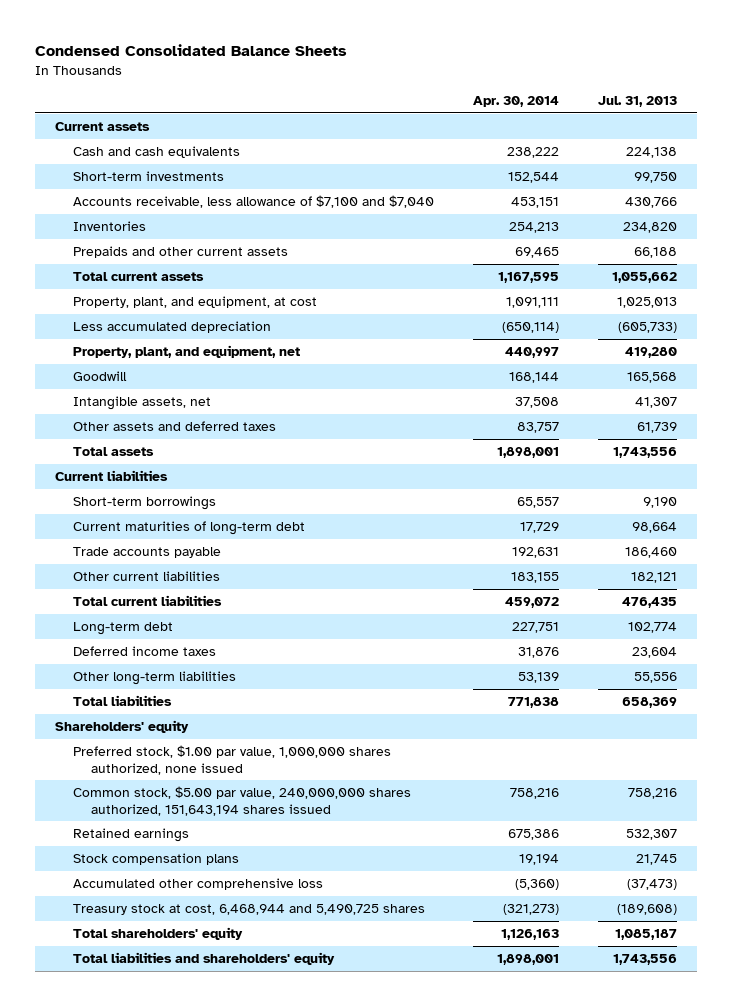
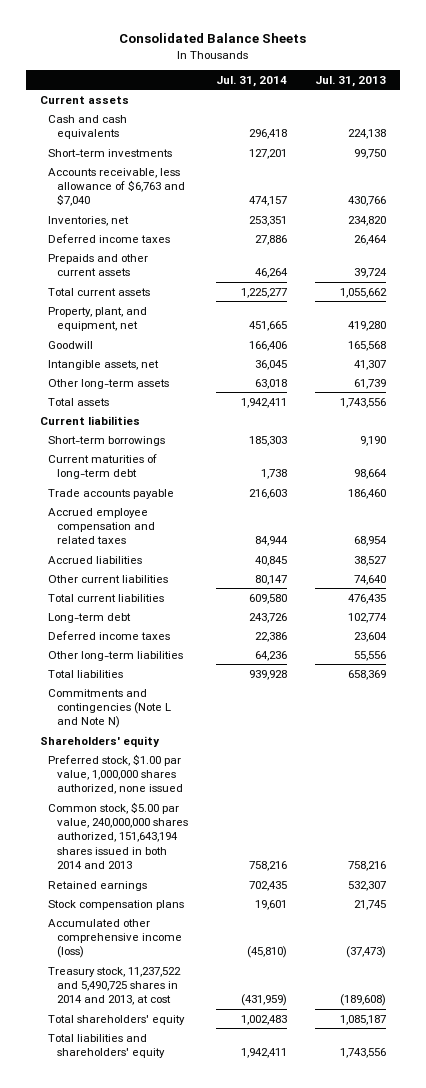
[35,44,348,57] Condensed Consolidated Balance Sheets -> [118,33,306,44] Consolidated Balance Sheets
[473,95,560,107] Apr. 30, 2014 -> none
none -> [215,75,287,87] Jul. 31, 2014
[72,195,434,209] Accounts receivable, less allowance of $7,100 and $7,040 -> [48,167,185,207] Accounts receivable, less allowance of $6,763 and $7,040
[72,221,146,232] Inventories -> [48,215,130,226] Inventories, net
none -> [48,233,171,243] Deferred income taxes
[634,247,678,259] 66,188 -> [353,268,387,279] 39,724
[72,296,317,309] Property, plant, and equipment, at cost -> none
[72,321,271,334] Less accumulated depreciation -> none
[72,421,276,432] Other assets and deferred taxes -> [48,378,170,389] Other long-term assets
none -> [48,507,155,545] Accrued employee compensation and related taxes
none -> [48,555,143,564] Accrued liabilities
[631,572,678,584] 182,121 -> [353,574,386,585] 74,640
none -> [48,688,171,729] Commitments and contingencies (Note L and Note N)
[72,786,411,816] Common stock, $5.00 par value, 240,000,000 shares authorized, 151,643,194 shares issued -> [48,801,188,870] Common stock, $5.00 par value, 240,000,000 shares authorized, 151,643,194 shares issued in both 2014 and 2013
[72,878,323,891] Accumulated other comprehensive loss -> [48,918,182,959] Accumulated other comprehensive income (loss)
[72,904,425,916] Treasury stock at cost, 6,468,944 and 5,490,725 shares -> [48,966,182,1006] Treasury stock, 11,237,522 and 5,490,725 shares in 2014 and 2013, at cost

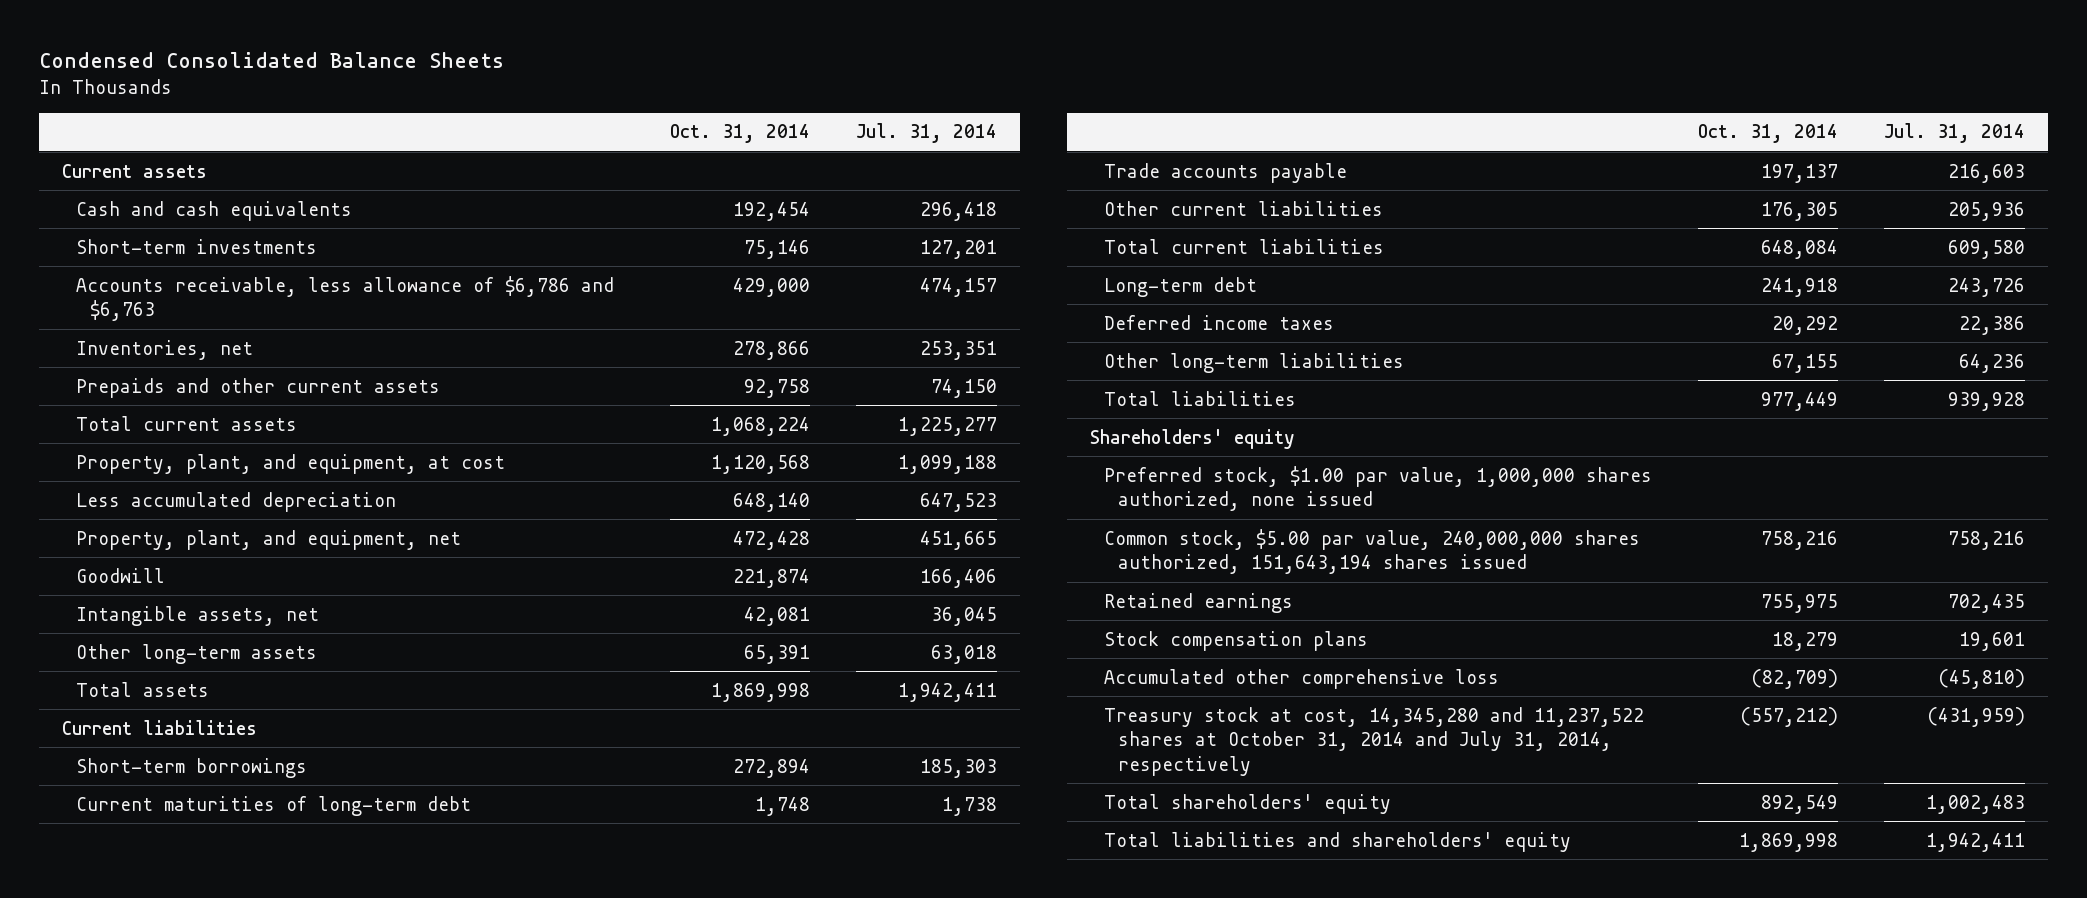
[118,33,306,44] Consolidated Balance Sheets -> [39,52,505,69] Condensed Consolidated Balance Sheets
[314,75,386,87] Jul. 31, 2013 -> none
none -> [670,124,811,144] Oct. 31, 2014
[48,167,185,207] Accounts receivable, less allowance of $6,763 and $7,040 -> [76,275,615,322] Accounts receivable, less allowance of $6,786 and $6,763
[48,233,171,243] Deferred income taxes -> none
[254,268,288,279] 46,264 -> [930,378,997,398] 74,150
none -> [76,453,506,474] Property, plant, and equipment, at cost
none -> [76,491,397,512] Less accumulated depreciation
[48,507,155,545] Accrued employee compensation and related taxes -> none
[48,555,143,564] Accrued liabilities -> none
[254,574,287,585] 80,147 -> [1947,201,2025,221] 205,936
[48,688,171,729] Commitments and contingencies (Note L and Note N) -> none
[48,801,188,870] Common stock, $5.00 par value, 240,000,000 shares authorized, 151,643,194 shares issued in both 2014 and 2013 -> [1104,528,1641,575] Common stock, $5.00 par value, 240,000,000 shares authorized, 151,643,194 shares issued
[48,918,182,959] Accumulated other comprehensive income (loss) -> [1104,668,1500,689] Accumulated other comprehensive loss
[48,966,182,1006] Treasury stock, 11,237,522 and 5,490,725 shares in 2014 and 2013, at cost -> [1104,706,1645,776] Treasury stock at cost, 14,345,280 and 11,237,522 shares at October 31, 2014 and July 31, 2014, respectively

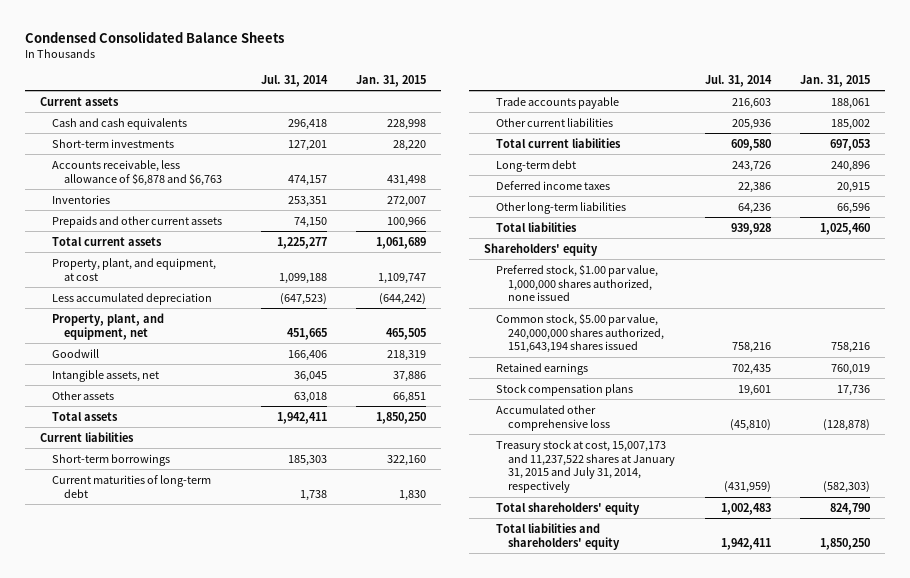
[670,124,811,144] Oct. 31, 2014 -> none
none -> [356,74,427,87] Jan. 31, 2015
[76,275,615,322] Accounts receivable, less allowance of $6,786 and $6,763 -> [52,159,223,186] Accounts receivable, less allowance of $6,878 and $6,763
[76,339,254,360] Inventories, net -> [52,194,111,204] Inventories
[919,492,997,512] 647,523 -> [279,292,327,305] (647,523)
[76,643,318,664] Other long-term assets -> [52,390,115,400] Other assets
[1104,706,1645,776] Treasury stock at cost, 14,345,280 and 11,237,522 shares at October 31, 2014 and July 31, 2014, respectively -> [495,439,676,493] Treasury stock at cost, 15,007,173 and 11,237,522 shares at January 31, 2015 and July 31, 2014, respectively

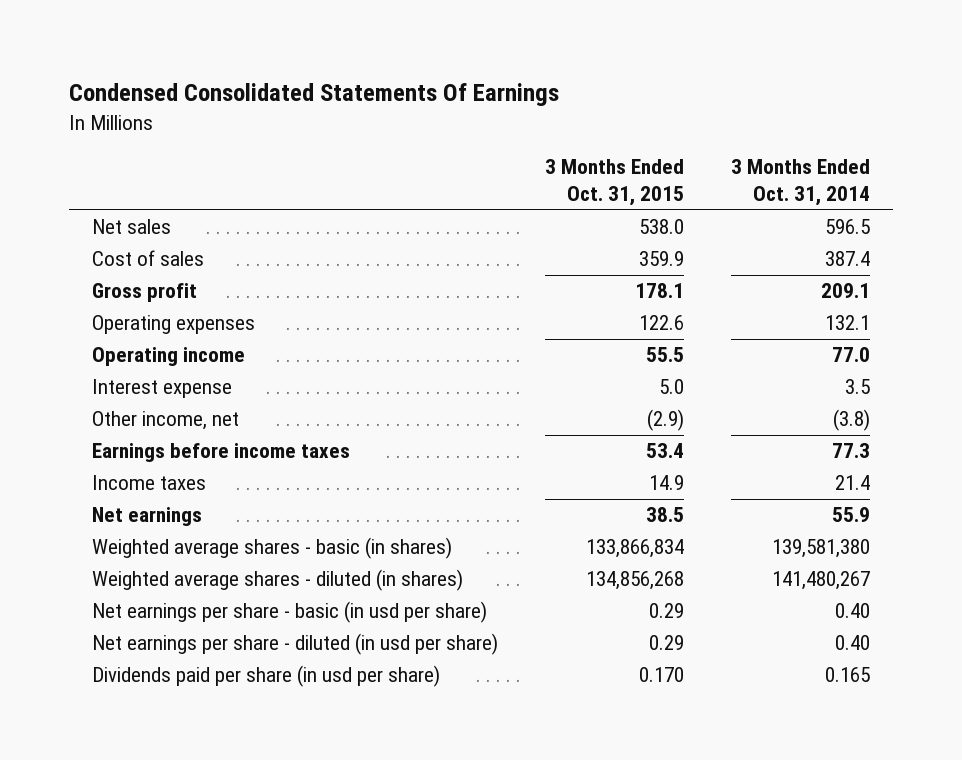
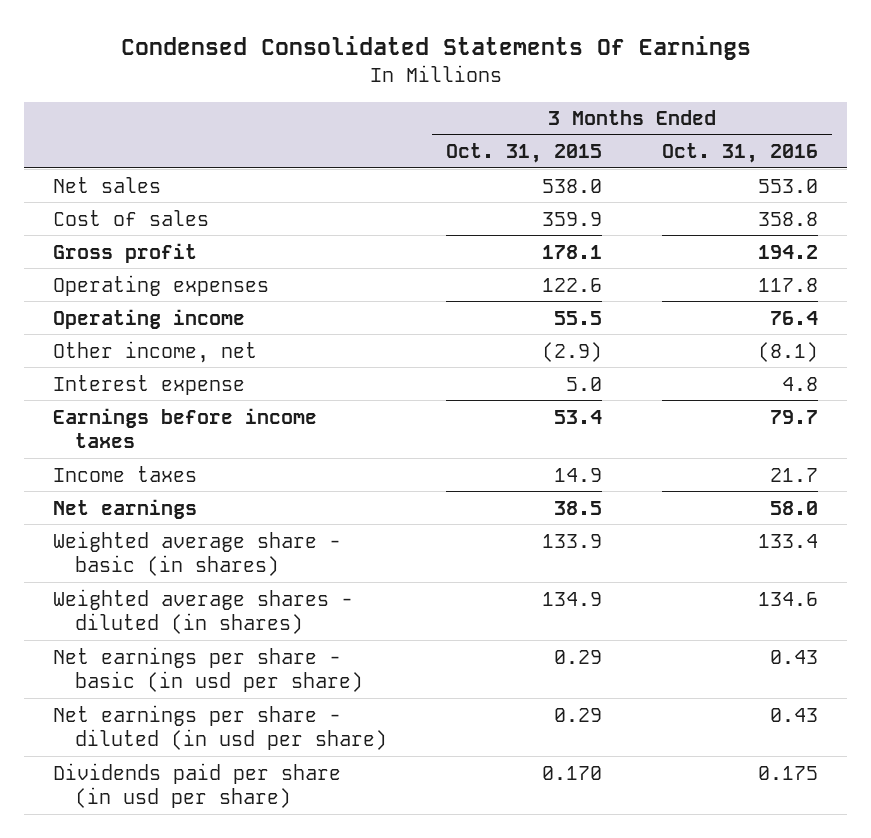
[730,159,870,207] 3 Months Ended Oct. 31, 2014 -> none
none -> [661,143,818,164] Oct. 31, 2016
[91,379,232,399] Interest expense -> [53,374,246,395] Interest expense
[91,537,452,560] Weighted average shares - basic (in shares) -> [53,530,342,577] Weighted average share - basic (in shares)
[585,539,684,559] 133,866,834 -> [542,533,603,548] 133.9
[585,571,684,591] 134,856,268 -> [542,591,603,606] 134.9

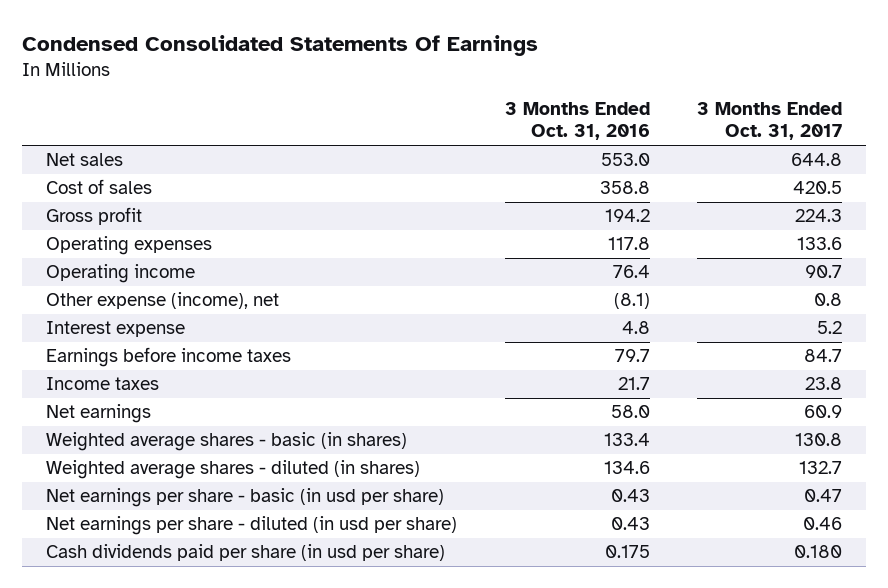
[446,143,603,164] Oct. 31, 2015 -> none
none -> [697,102,843,141] 3 Months Ended Oct. 31, 2017
[53,340,258,363] Other income, net -> [46,292,280,310] Other expense (income), net
[53,530,342,577] Weighted average share - basic (in shares) -> [46,432,408,452] Weighted average shares - basic (in shares)
[53,762,342,809] Dividends paid per share (in usd per share) -> [46,544,446,562] Cash dividends paid per share (in usd per share)

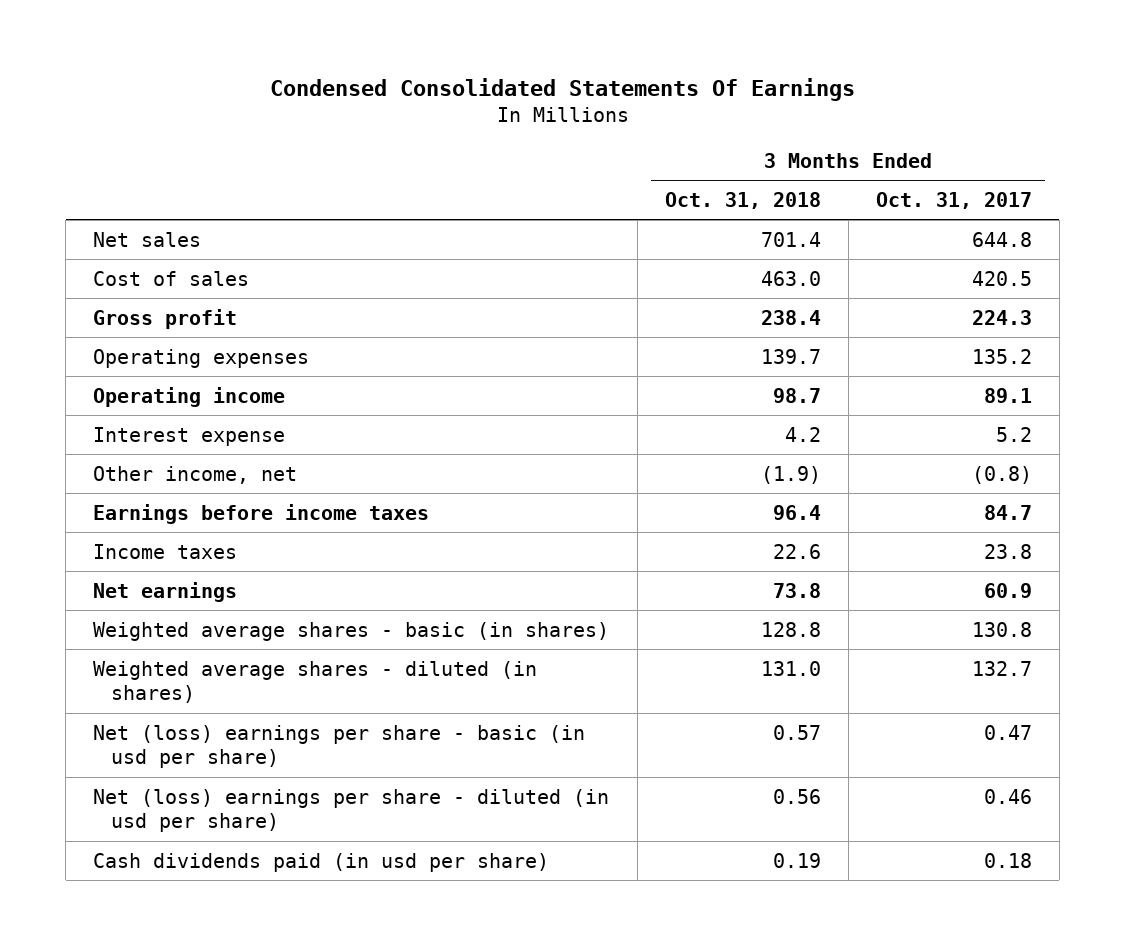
[504,102,650,141] 3 Months Ended Oct. 31, 2016 -> none
none -> [664,191,821,209] Oct. 31, 2018
[46,292,280,310] Other expense (income), net -> none
[797,237,843,251] 133.6 -> [971,348,1032,364] 135.2
[805,265,843,279] 90.7 -> [983,387,1032,403] 89.1
none -> [93,465,298,484] Other income, net
[46,488,445,508] Net earnings per share - basic (in usd per share) -> [93,724,586,769] Net (loss) earnings per share - basic (in usd per share)
[46,516,458,536] Net earnings per share - diluted (in usd per share) -> [93,788,610,833] Net (loss) earnings per share - diluted (in usd per share)
[46,544,446,562] Cash dividends paid per share (in usd per share) -> [93,852,550,872] Cash dividends paid (in usd per share)
[794,545,843,559] 0.180 -> [983,852,1032,868] 0.18

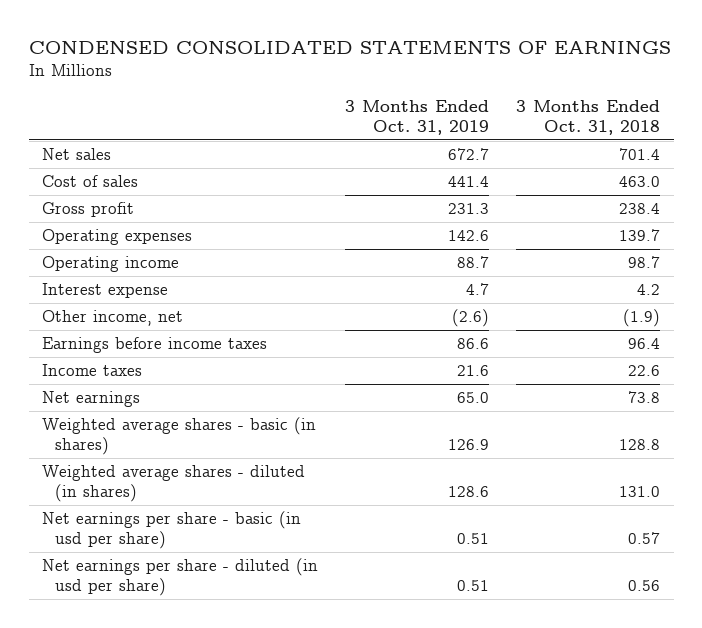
[269,77,855,101] Condensed Consolidated Statements Of Earnings -> [28,41,671,55] CONDENSED CONSOLIDATED STATEMENTS OF EARNINGS
[875,191,1032,209] Oct. 31, 2017 -> none
none -> [345,99,490,135] 3 Months Ended Oct. 31, 2019
[93,852,550,872] Cash dividends paid (in usd per share) -> none
[93,724,586,769] Net (loss) earnings per share - basic (in usd per share) -> [42,511,302,549] Net earnings per share - basic (in usd per share)
[93,788,610,833] Net (loss) earnings per share - diluted (in usd per share) -> [42,558,319,596] Net earnings per share - diluted (in usd per share)

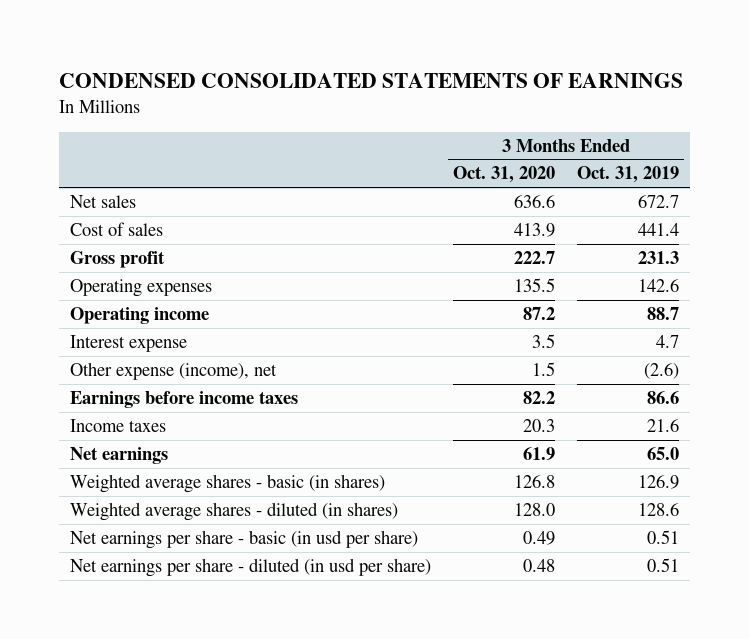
[516,99,661,135] 3 Months Ended Oct. 31, 2018 -> none
none -> [453,166,556,184] Oct. 31, 2020
[42,310,184,327] Other income, net -> [70,361,278,380] Other expense (income), net

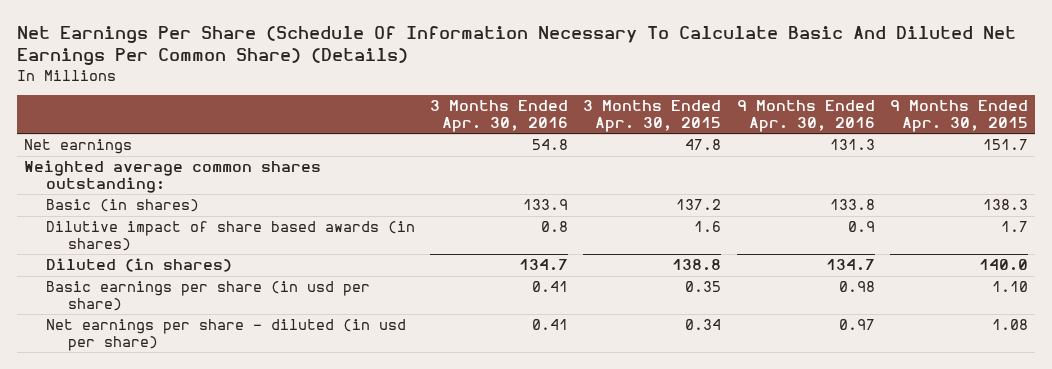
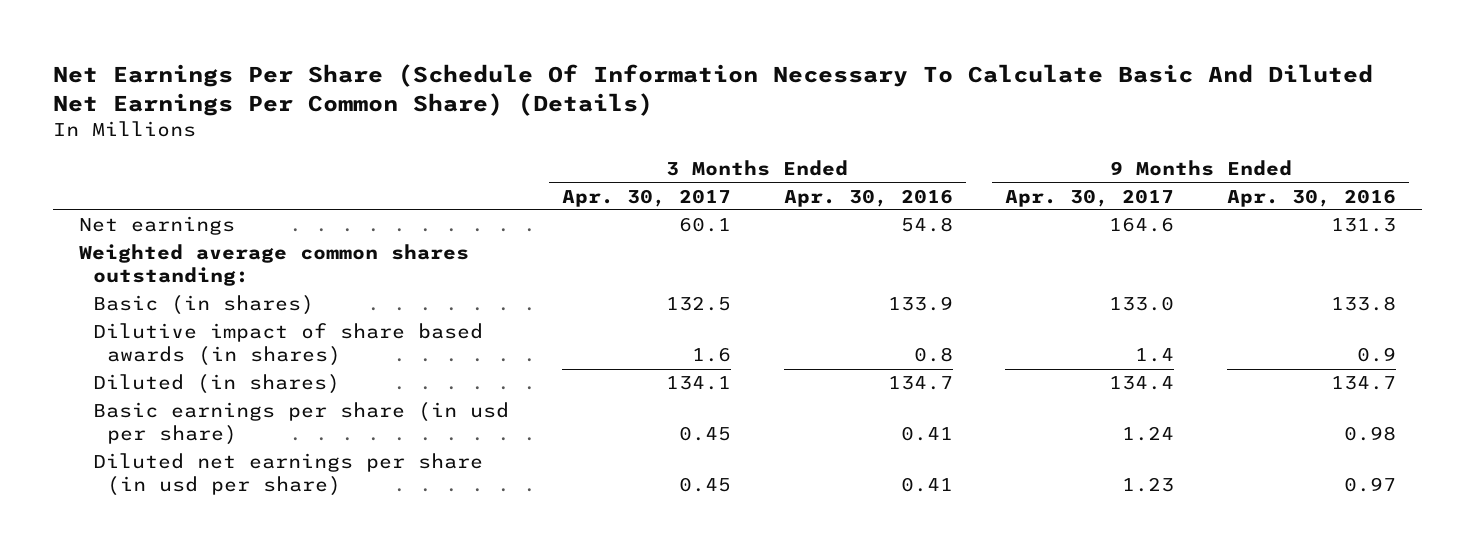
[583,100,722,132] 3 Months Ended Apr. 30, 2015 -> none
[889,100,1028,132] 9 Months Ended Apr. 30, 2015 -> none
none -> [561,188,731,207] Apr. 30, 2017
none -> [1005,188,1175,207] Apr. 30, 2017
[46,319,407,351] Net earnings per share - diluted (in usd per share) -> [93,453,484,497] Diluted net earnings per share (in usd per share)

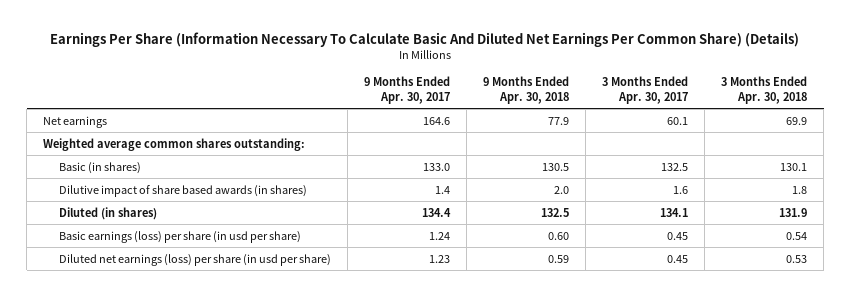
[52,63,1373,116] Net Earnings Per Share (Schedule Of Information Necessary To Calculate Basic And Diluted Net Earnings Per Common Share) (Details) -> [50,31,800,47] Earnings Per Share (Information Necessary To Calculate Basic And Diluted Net Earnings Per Common Share) (Details)
[783,188,953,207] Apr. 30, 2016 -> none
[1226,188,1396,207] Apr. 30, 2016 -> none
none -> [482,76,569,104] 9 Months Ended Apr. 30, 2018
none -> [720,76,807,104] 3 Months Ended Apr. 30, 2018
[93,402,510,446] Basic earnings per share (in usd per share) -> [58,230,301,243] Basic earnings (loss) per share (in usd per share)
[93,453,484,497] Diluted net earnings per share (in usd per share) -> [58,253,331,266] Diluted net earnings (loss) per share (in usd per share)

